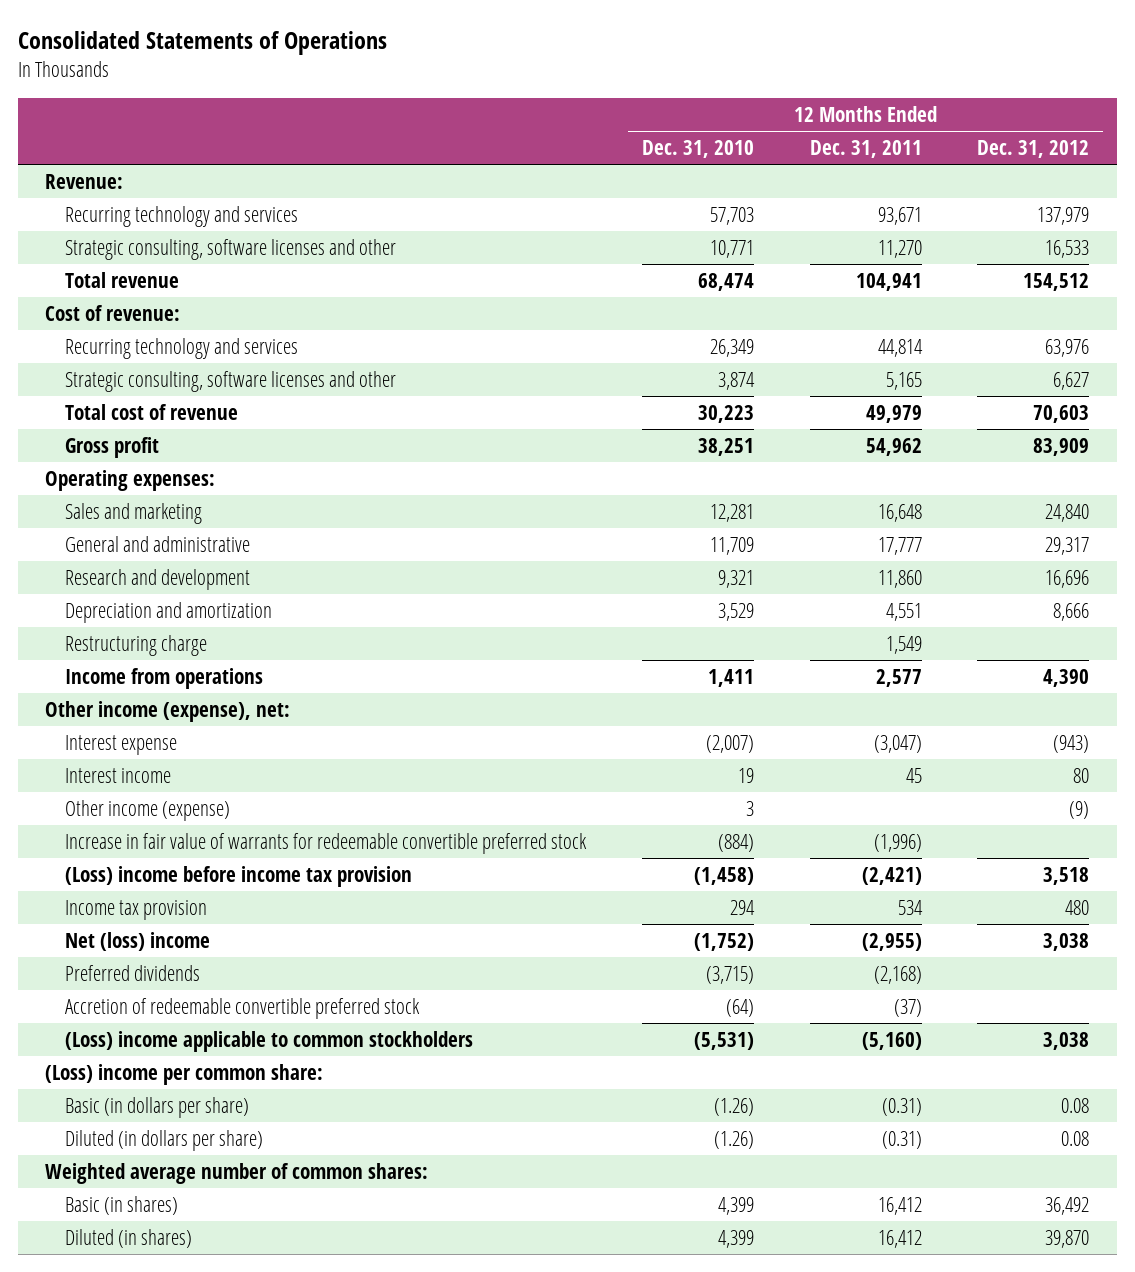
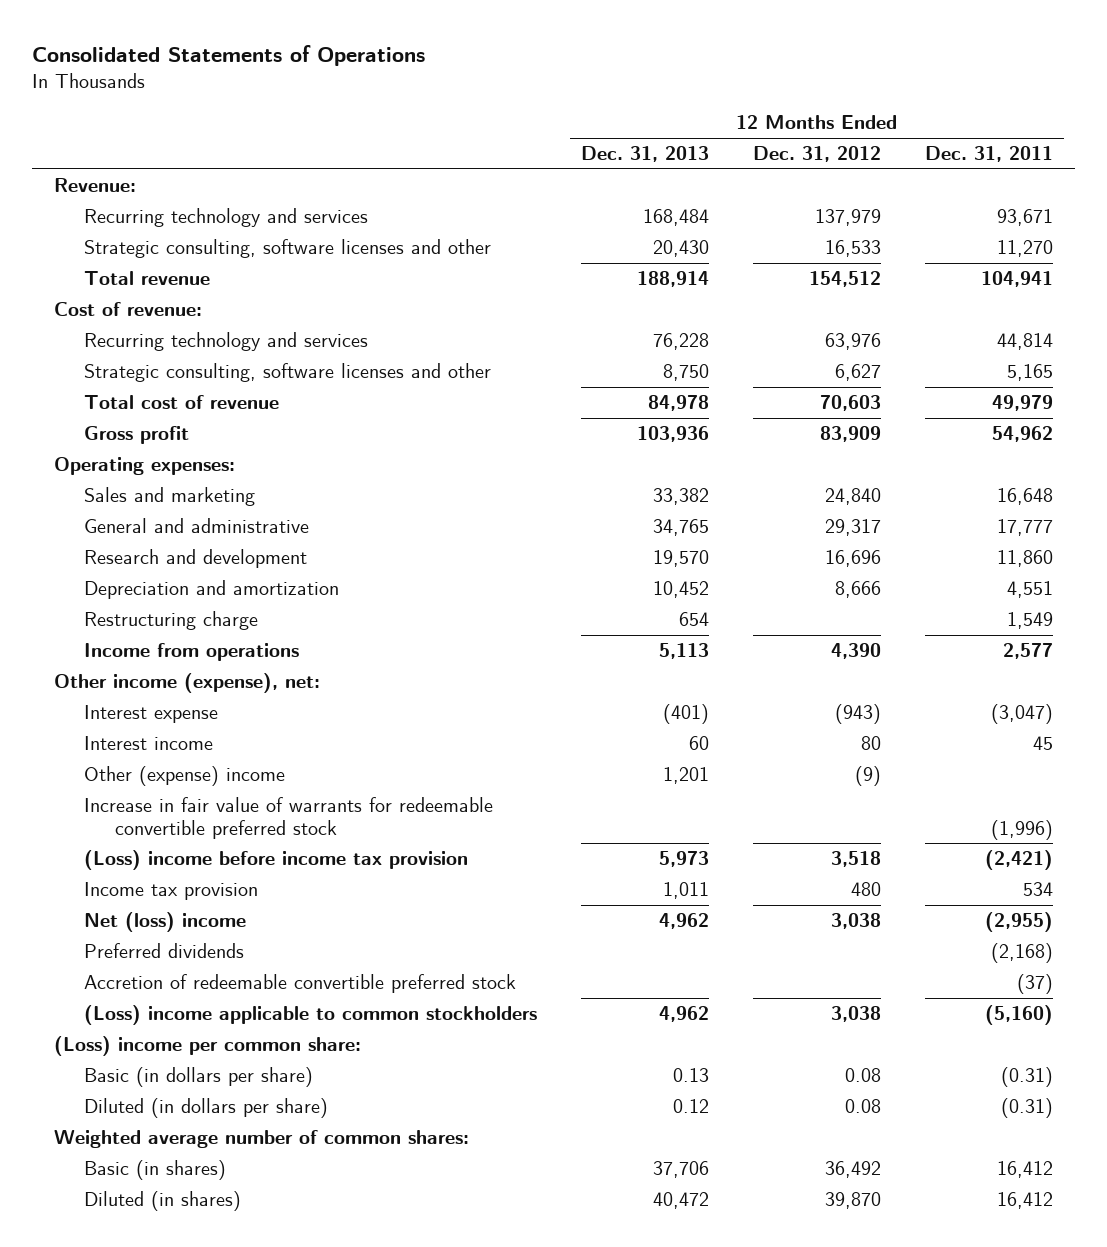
[641,139,754,158] Dec. 31, 2010 -> none
none -> [581,146,710,163] Dec. 31, 2013
[65,799,231,821] Other income (expense) -> [84,766,286,787] Other (expense) income

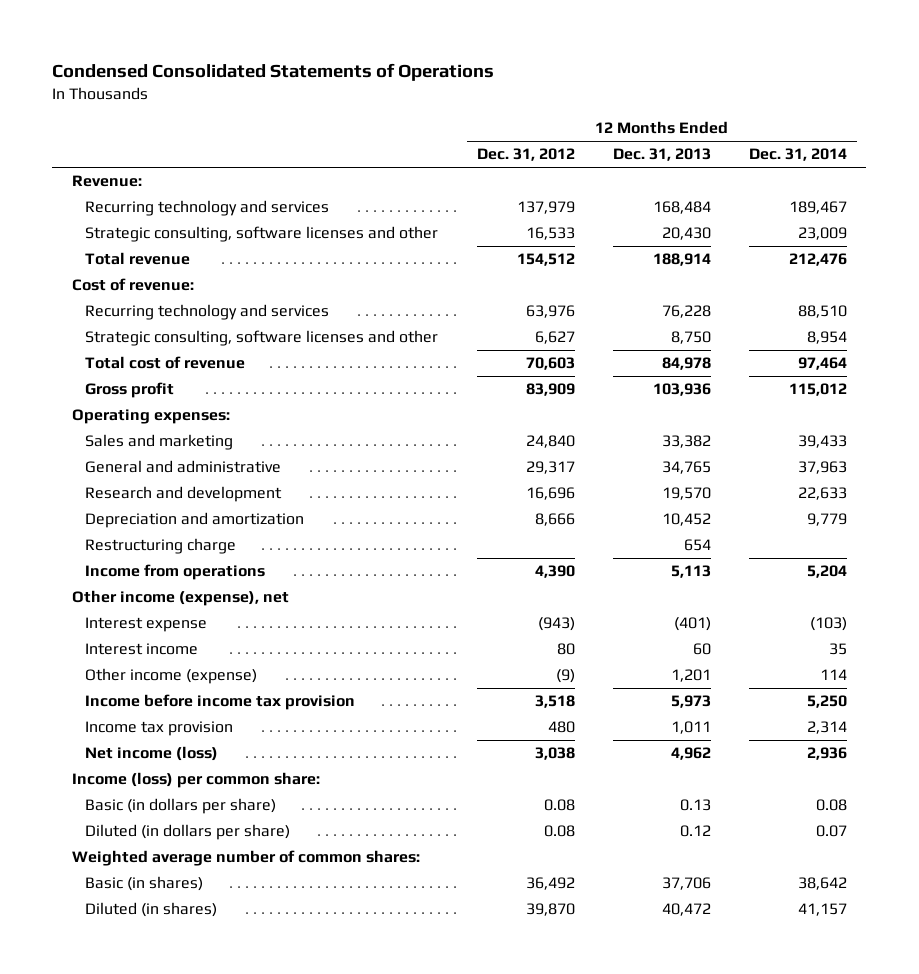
[31,44,425,66] Consolidated Statements of Operations -> [52,63,495,82] Condensed Consolidated Statements of Operations
[924,146,1053,163] Dec. 31, 2011 -> none
none -> [749,148,848,162] Dec. 31, 2014
[53,673,320,694] Other income (expense), net: -> [71,590,289,607] Other income (expense), net
[84,797,494,839] Increase in fair value of warrants for redeemable convertible preferred stock -> none
[84,766,286,787] Other (expense) income -> [85,668,258,685] Other income (expense)
[84,850,469,871] (Loss) income before income tax provision -> [85,694,356,711] Income before income tax provision
[84,943,245,959] Preferred dividends -> none
[84,974,517,994] Accretion of redeemable convertible preferred stock -> none
[84,1005,538,1026] (Loss) income applicable to common stockholders -> none
[84,912,247,933] Net (loss) income -> [85,746,219,762] Net income (loss)
[53,1036,361,1057] (Loss) income per common share: -> [71,772,320,789] Income (loss) per common share:

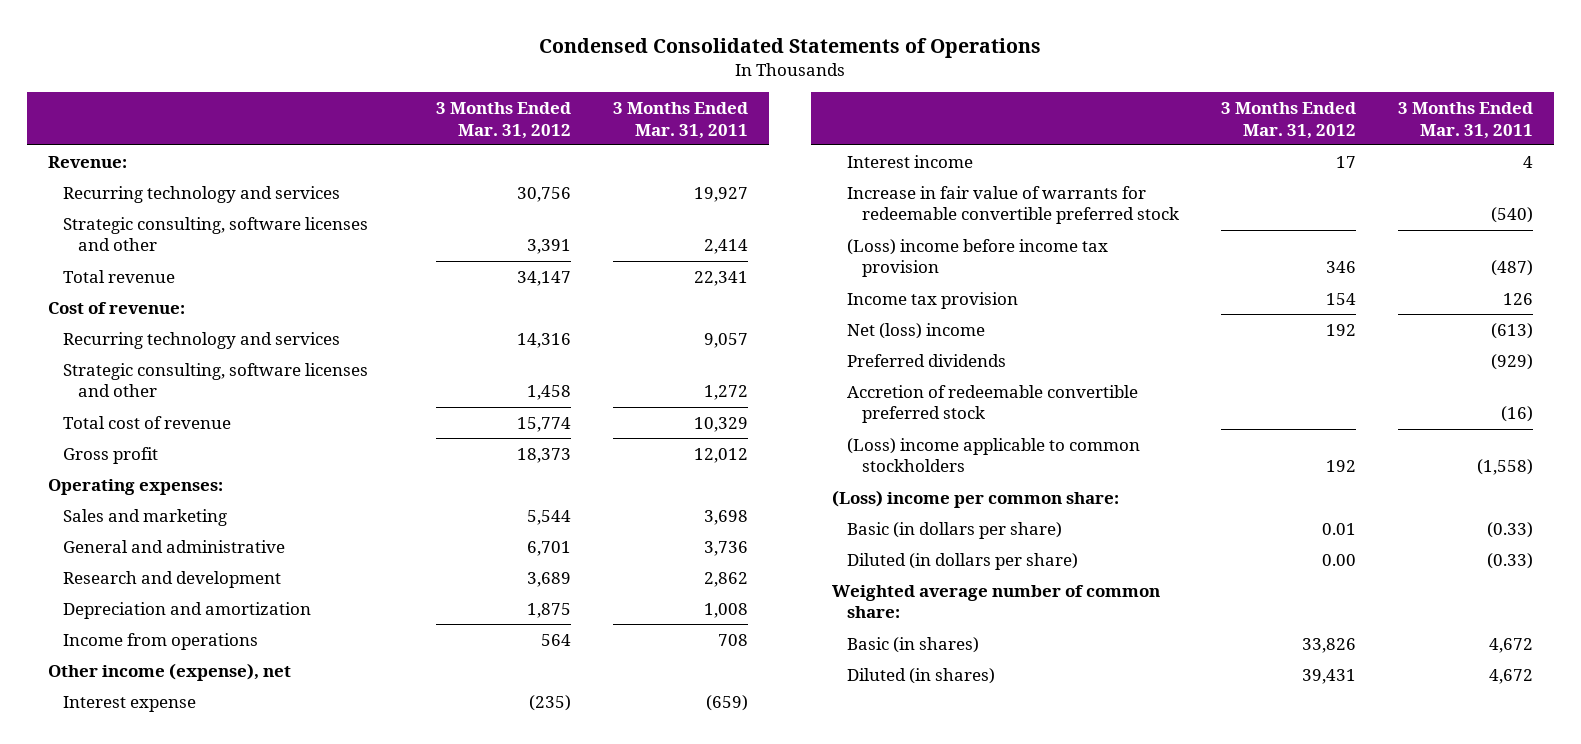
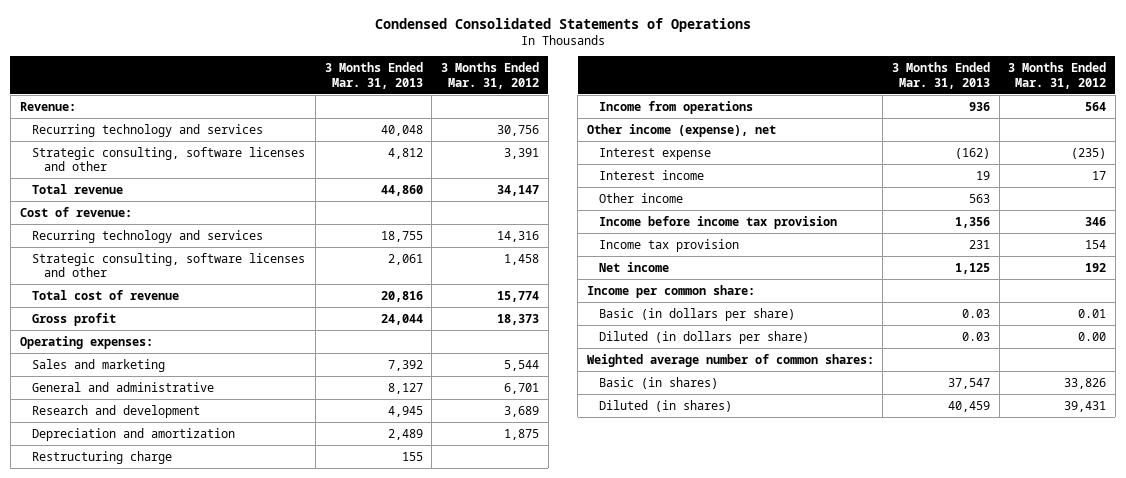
[613,101,749,139] 3 Months Ended Mar. 31, 2011 -> none
none -> [324,61,423,89] 3 Months Ended Mar. 31, 2013
none -> [31,450,172,464] Restructuring charge
[847,185,1180,225] Increase in fair value of warrants for redeemable convertible preferred stock -> none
none -> [599,192,684,203] Other income
[847,238,1109,278] (Loss) income before income tax provision -> [599,215,838,229] Income before income tax provision
[847,353,1007,367] Preferred dividends -> none
[847,384,1139,424] Accretion of redeemable convertible preferred stock -> none
[847,437,1141,473] (Loss) income applicable to common stockholders -> none
[847,322,986,339] Net (loss) income -> [599,261,670,272] Net income
[832,489,1120,508] (Loss) income per common share: -> [586,284,755,298] Income per common share:
[832,584,1161,619] Weighted average number of common share: -> [586,353,874,367] Weighted average number of common shares:

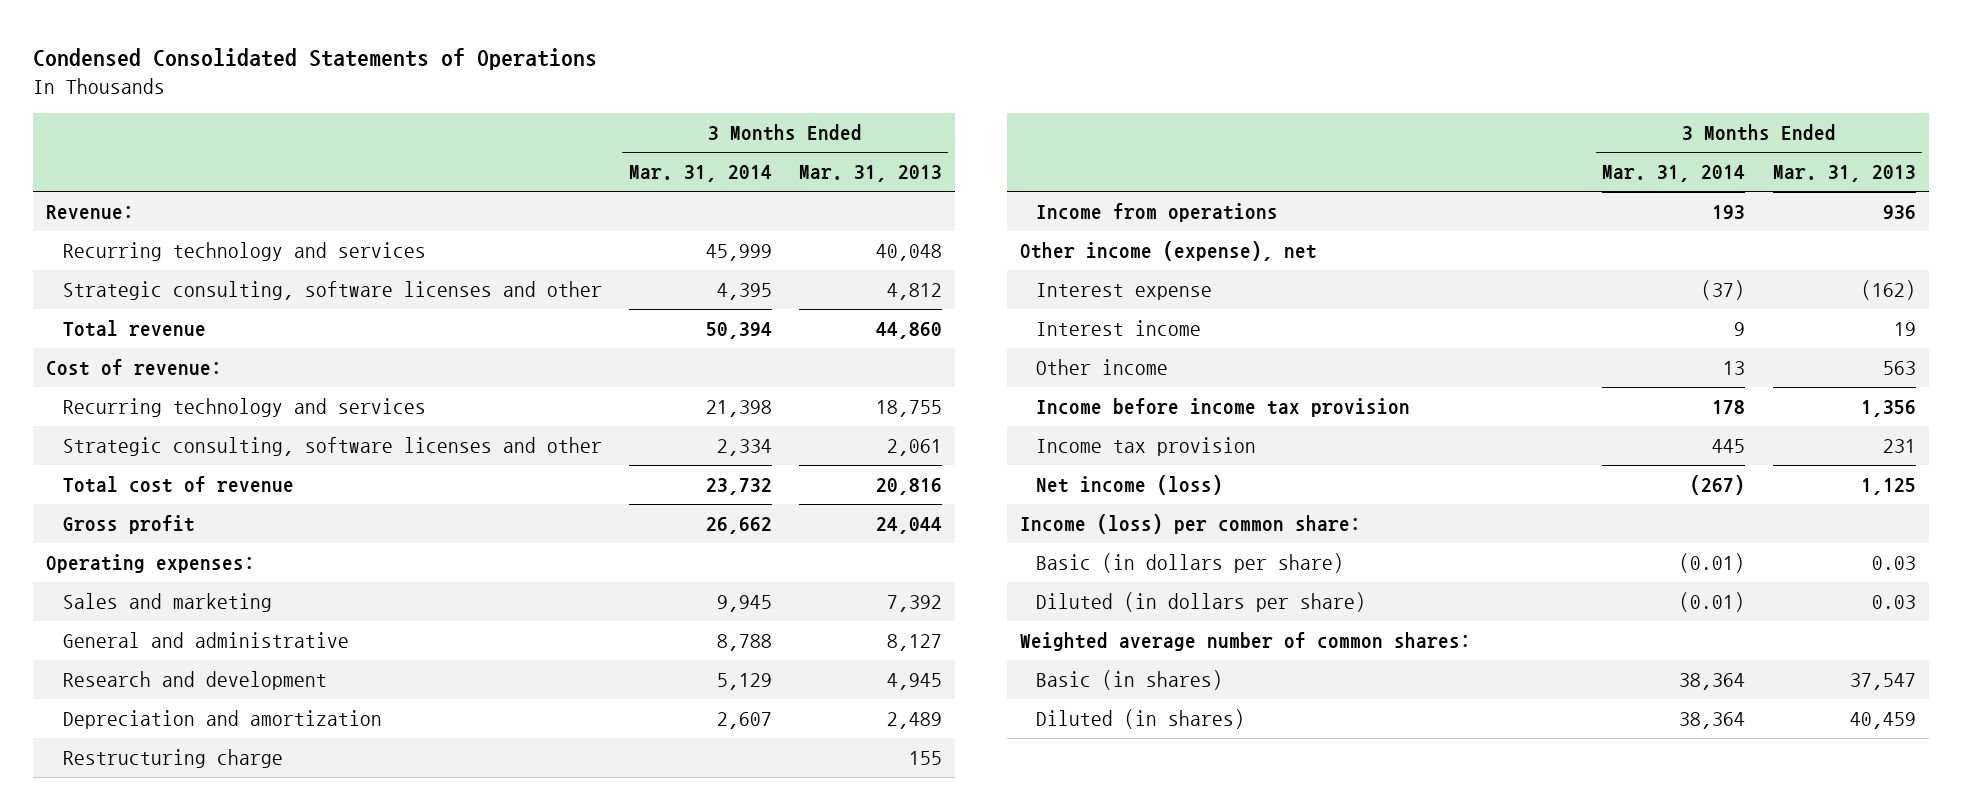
[441,61,540,89] 3 Months Ended Mar. 31, 2012 -> none
none -> [628,165,772,183] Mar. 31, 2014
[599,261,670,272] Net income -> [1036,475,1224,496] Net income (loss)
[586,284,755,298] Income per common share: -> [1020,514,1362,535] Income (loss) per common share:

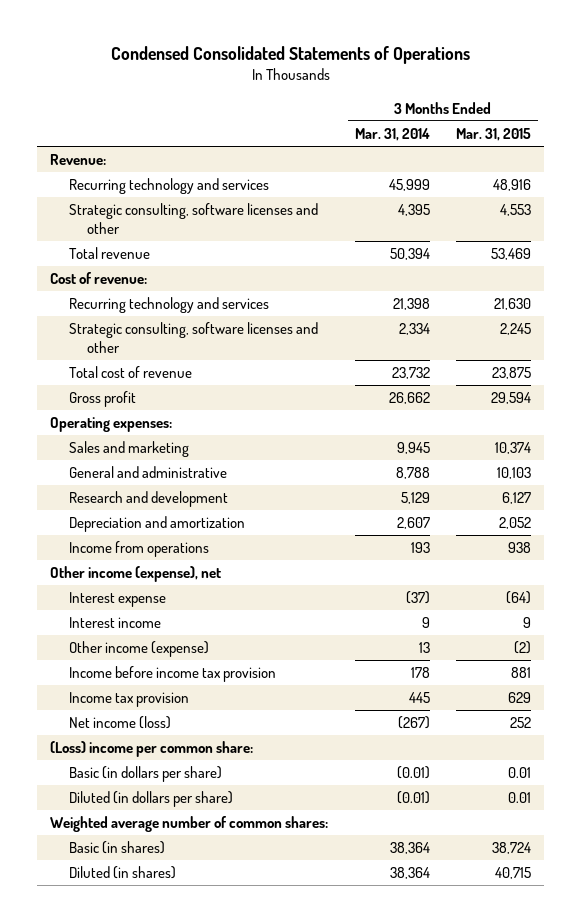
[798,165,942,183] Mar. 31, 2013 -> none
none -> [456,128,532,142] Mar. 31, 2015
[62,749,283,769] Restructuring charge -> none
[1036,359,1169,376] Other income -> [68,641,209,658] Other income (expense)
[1020,514,1362,535] Income (loss) per common share: -> [50,741,254,758] (Loss) income per common share:

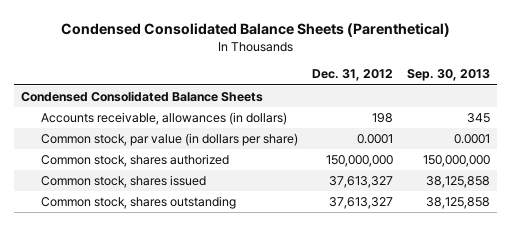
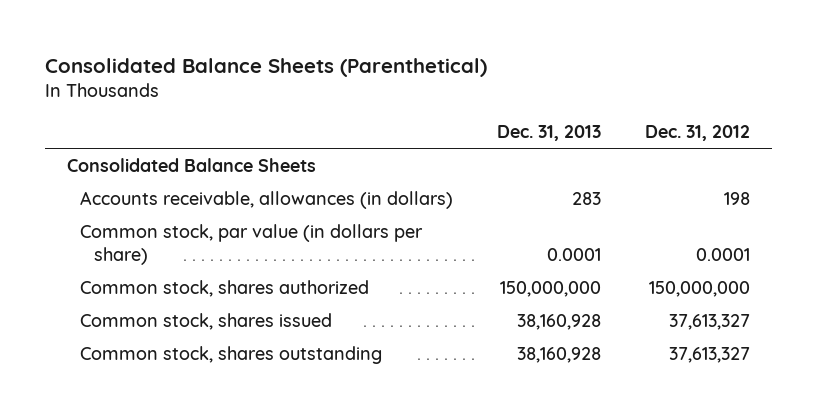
[60,22,450,37] Condensed Consolidated Balance Sheets (Parenthetical) -> [44,57,487,77] Consolidated Balance Sheets (Parenthetical)
[407,69,491,82] Sep. 30, 2013 -> none
none -> [497,124,602,141] Dec. 31, 2013
[20,91,263,103] Condensed Consolidated Balance Sheets -> [66,157,316,172] Consolidated Balance Sheets

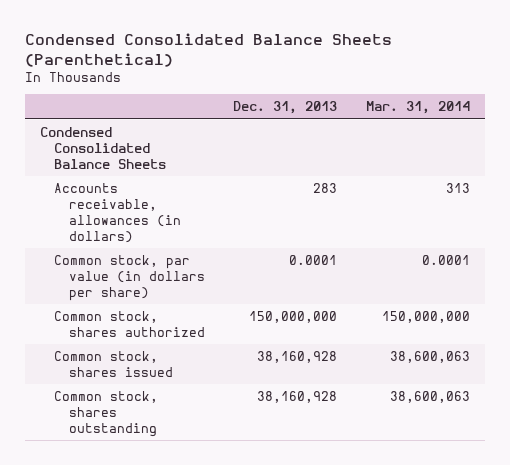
[44,57,487,77] Consolidated Balance Sheets (Parenthetical) -> [25,33,393,67] Condensed Consolidated Balance Sheets (Parenthetical)
[644,124,750,141] Dec. 31, 2012 -> none
none -> [366,101,471,115] Mar. 31, 2014
[66,157,316,172] Consolidated Balance Sheets -> [39,127,167,169] Condensed Consolidated Balance Sheets

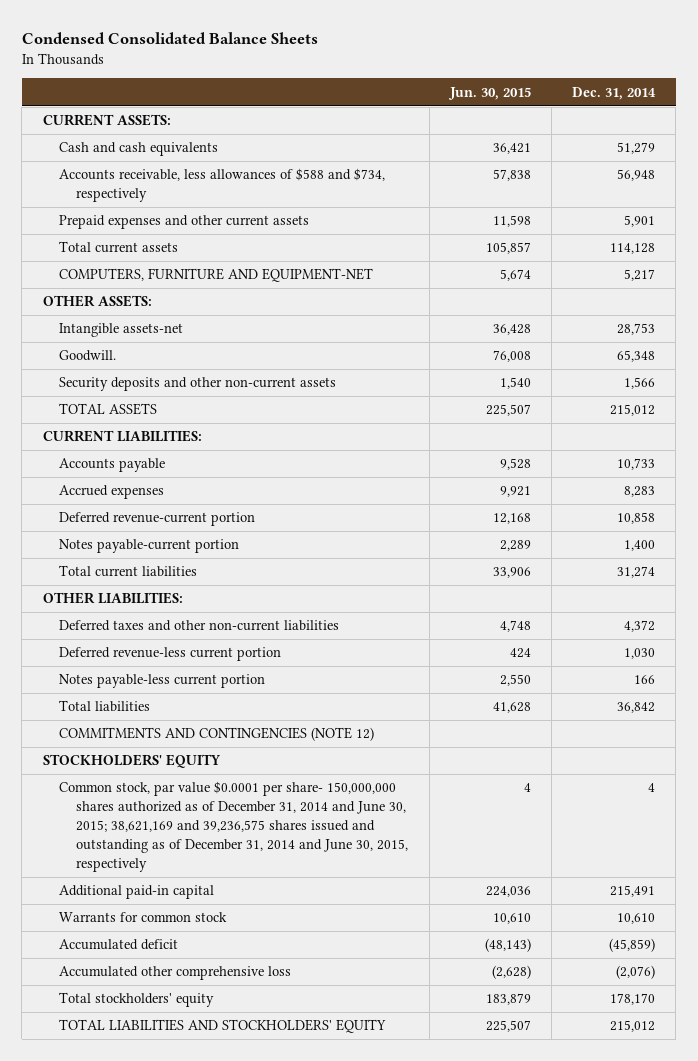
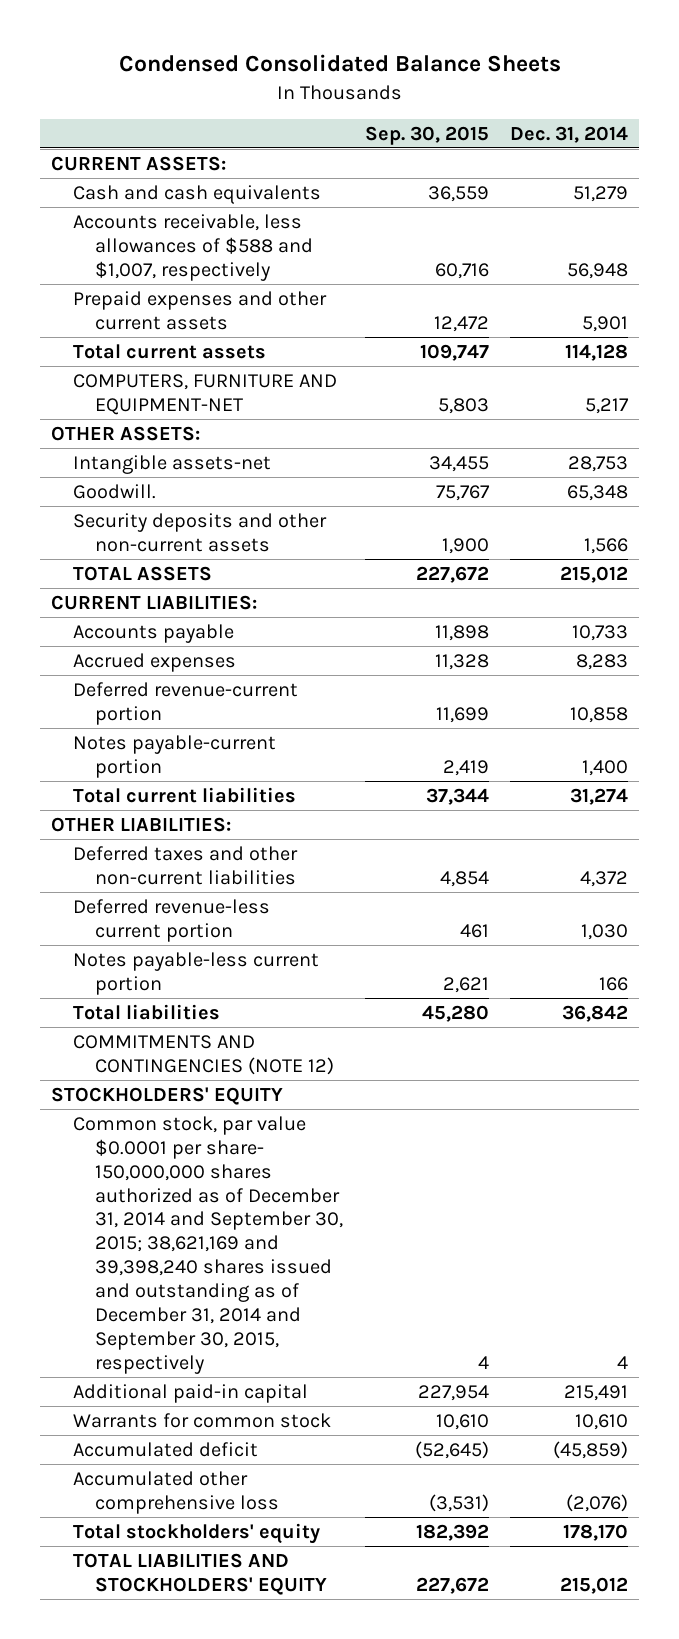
[447,86,531,100] Jun. 30, 2015 -> none
none -> [364,125,489,145] Sep. 30, 2015
[59,168,386,203] Accounts receivable, less allowances of $588 and $734, respectively -> [73,213,314,281] Accounts receivable, less allowances of $588 and $1,007, respectively
[59,781,409,872] Common stock, par value $0.0001 per share- 150,000,000 shares authorized as of December 31, 2014 and June 30, 2015; 38,621,169 and 39,236,575 shares issued and outstanding as of December 31, 2014 and June 30, 2015, respectively -> [73,1115,344,1374] Common stock, par value $0.0001 per share- 150,000,000 shares authorized as of December 31, 2014 and September 30, 2015; 38,621,169 and 39,398,240 shares issued and outstanding as of December 31, 2014 and September 30, 2015, respectively

